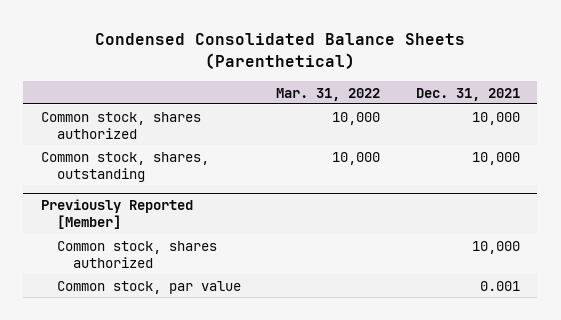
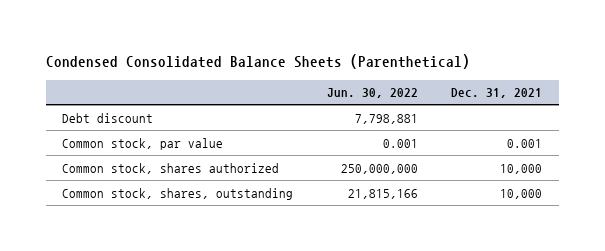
[276,87,381,101] Mar. 31, 2022 -> none
none -> [326,88,418,99] Jun. 30, 2022
none -> [62,112,154,123] Debt discount
none -> [62,137,224,150] Common stock, par value
[41,199,194,230] Previously Reported [Member] -> none
[56,240,217,268] Common stock, shares authorized -> none
[56,280,241,294] Common stock, par value -> none

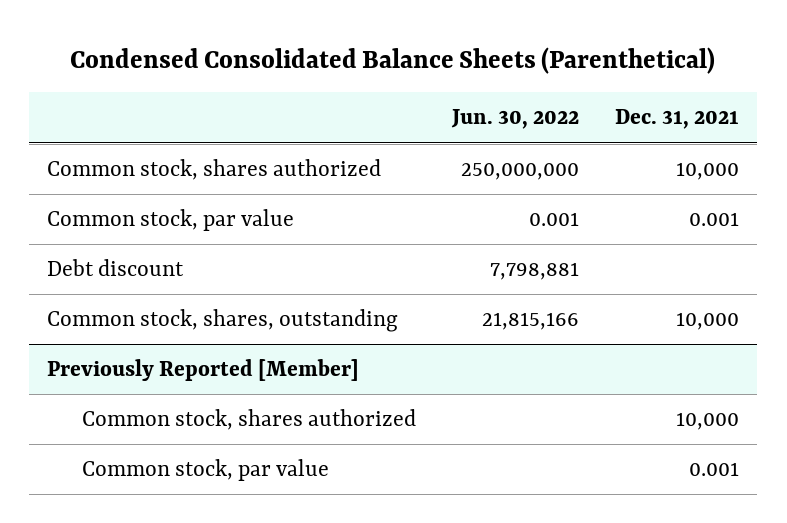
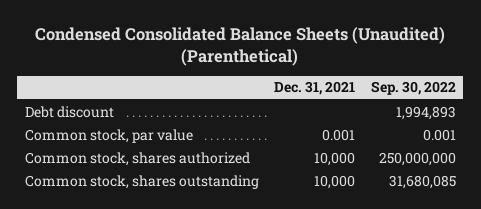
[70,46,716,74] Condensed Consolidated Balance Sheets (Parenthetical) -> [35,26,446,66] Condensed Consolidated Balance Sheets (Unaudited) (Parenthetical)
[451,109,580,130] Jun. 30, 2022 -> none
none -> [370,81,456,96] Sep. 30, 2022
[47,209,295,232] Common stock, par value -> none
[47,309,399,333] Common stock, shares, outstanding -> none
[47,359,360,382] Previously Reported [Member] -> none
[82,409,417,431] Common stock, shares authorized -> none
[47,159,382,181] Common stock, shares authorized -> [25,151,251,166] Common stock, shares authorized
none -> [25,174,260,189] Common stock, shares outstanding

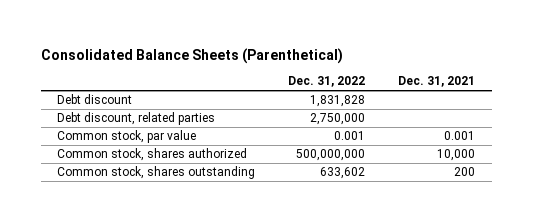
[35,26,446,66] Condensed Consolidated Balance Sheets (Unaudited) (Parenthetical) -> [40,47,343,64] Consolidated Balance Sheets (Parenthetical)
[370,81,456,96] Sep. 30, 2022 -> none
none -> [288,76,366,88] Dec. 31, 2022
none -> [57,112,216,126] Debt discount, related parties
[314,174,356,189] 10,000 -> [454,167,476,177] 200

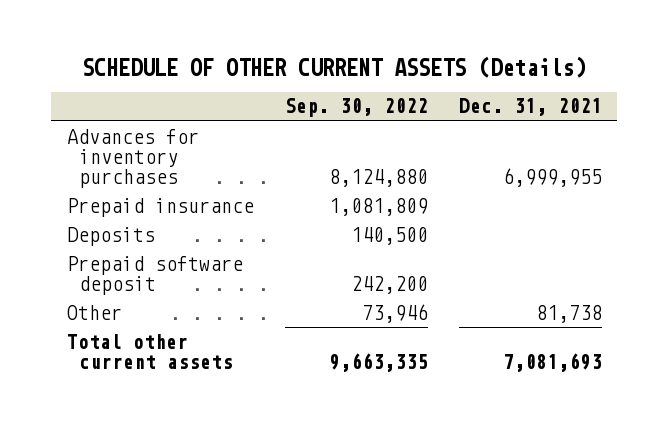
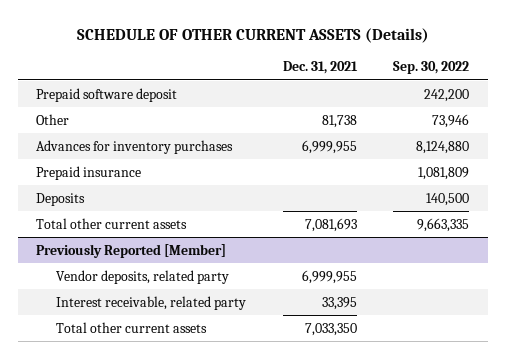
[66,255,243,295] Prepaid software deposit -> [36,87,178,102] Prepaid software deposit
[66,304,122,320] Other -> [36,113,70,125] Other
none -> [36,243,227,258] Previously Reported [Member]
none -> [55,269,229,284] Vendor deposits, related party
none -> [55,295,246,310] Interest receivable, related party
none -> [55,321,207,333] Total other current assets

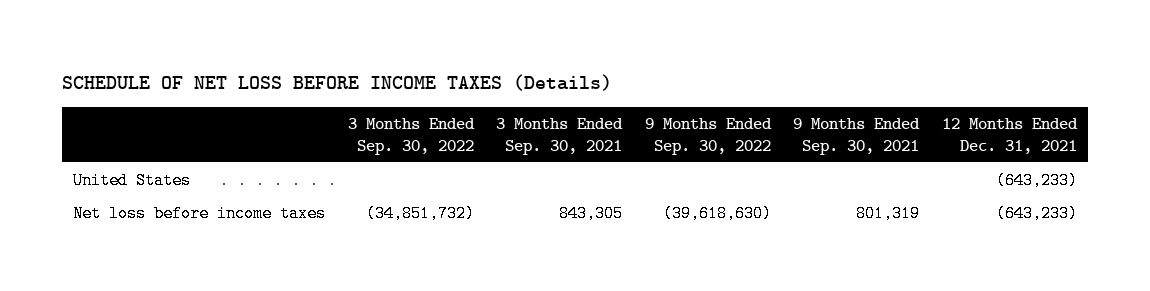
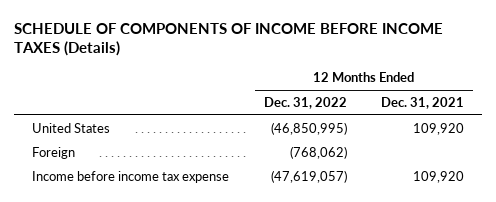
[61,74,612,92] SCHEDULE OF NET LOSS BEFORE INCOME TAXES (Details) -> [14,22,444,57] SCHEDULE OF COMPONENTS OF INCOME BEFORE INCOME TAXES (Details)
[347,118,475,155] 3 Months Ended Sep. 30, 2022 -> none
[496,118,624,155] 3 Months Ended Sep. 30, 2021 -> none
[644,118,772,155] 9 Months Ended Sep. 30, 2022 -> none
[793,118,921,155] 9 Months Ended Sep. 30, 2021 -> none
none -> [263,96,347,109] Dec. 31, 2022
[996,171,1079,189] (643,233) -> [413,122,465,135] 109,920
none -> [31,146,75,159] Foreign
[72,204,326,222] Net loss before income taxes -> [31,170,229,183] Income before income tax expense
[996,204,1079,222] (643,233) -> [413,170,465,183] 109,920

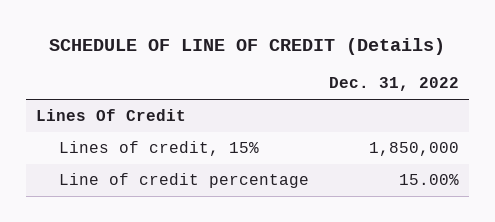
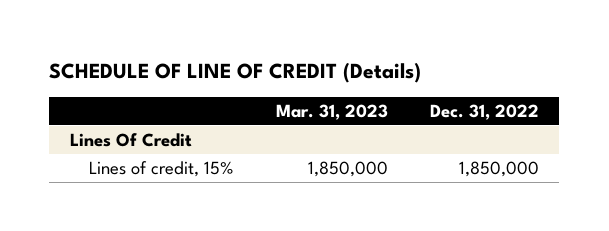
none -> [276,104,389,121] Mar. 31, 2023
[59,173,310,189] Line of credit percentage -> none

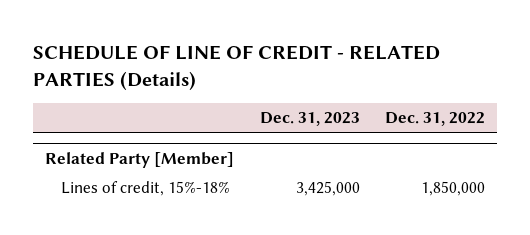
[49,62,422,84] SCHEDULE OF LINE OF CREDIT (Details) -> [32,45,440,92] SCHEDULE OF LINE OF CREDIT - RELATED PARTIES (Details)
[276,104,389,121] Mar. 31, 2023 -> none
none -> [259,112,360,127] Dec. 31, 2023
[70,133,193,148] Lines Of Credit -> none
none -> [45,151,235,168] Related Party [Member]
[89,161,235,178] Lines of credit, 15% -> [60,181,230,197] Lines of credit, 15%-18%

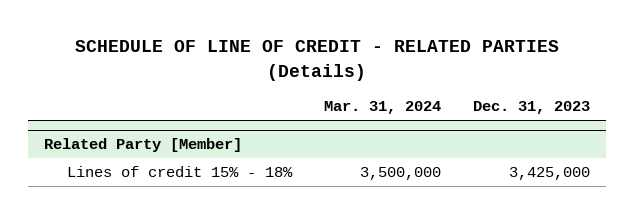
[384,112,485,127] Dec. 31, 2022 -> none
none -> [323,101,441,115] Mar. 31, 2024
[60,181,230,197] Lines of credit, 15%-18% -> [66,166,293,178] Lines of credit 15% - 18%

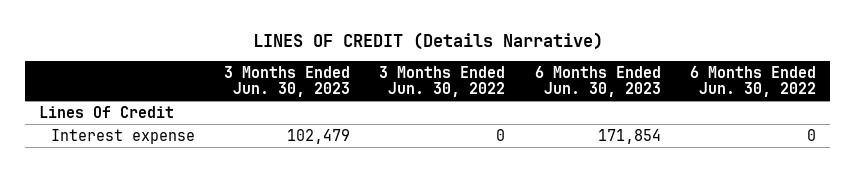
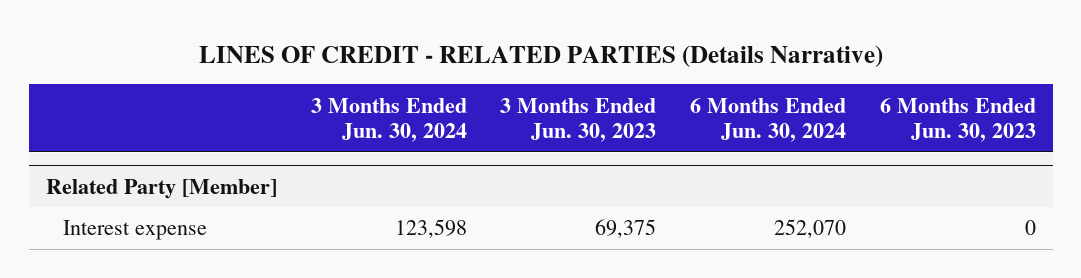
[252,31,603,50] LINES OF CREDIT (Details Narrative) -> [198,44,883,68] LINES OF CREDIT - RELATED PARTIES (Details Narrative)
[379,65,506,98] 3 Months Ended Jun. 30, 2022 -> none
[689,65,816,98] 6 Months Ended Jun. 30, 2022 -> none
none -> [310,97,467,142] 3 Months Ended Jun. 30, 2024
none -> [689,97,846,142] 6 Months Ended Jun. 30, 2024
[39,105,175,118] Lines Of Credit -> none
none -> [45,178,277,199] Related Party [Member]
[287,128,351,144] 102,479 -> [595,219,657,239] 69,375
[597,128,661,144] 171,854 -> [1024,220,1036,236] 0

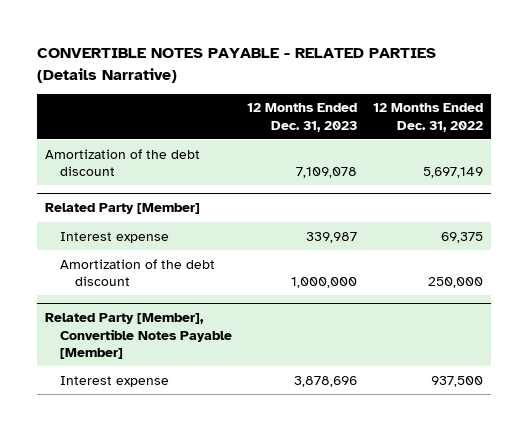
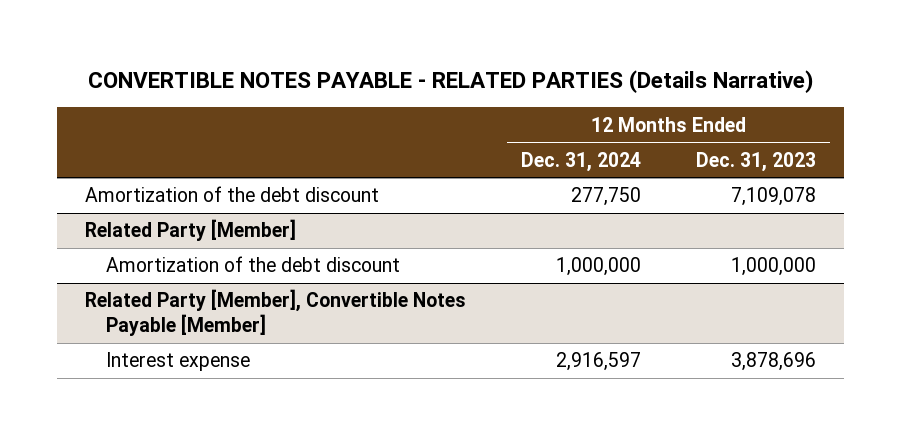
[372,103,483,132] 12 Months Ended Dec. 31, 2022 -> none
none -> [521,151,642,172] Dec. 31, 2024
[59,231,169,243] Interest expense -> none

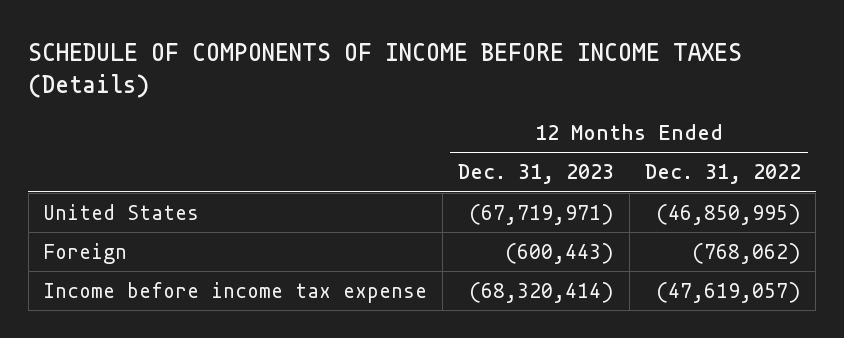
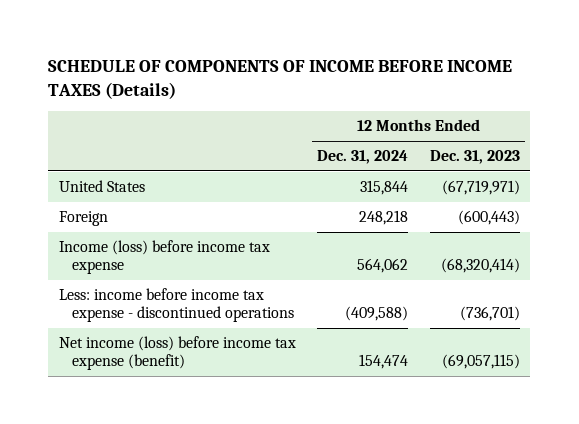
[644,164,801,185] Dec. 31, 2022 -> none
none -> [317,150,409,165] Dec. 31, 2024
none -> [58,240,270,275] Income (loss) before income tax expense
none -> [58,288,295,323] Less: income before income tax expense - discontinued operations
[43,281,428,303] Income before income tax expense -> [58,336,296,371] Net income (loss) before income tax expense (benefit)
[469,281,615,303] (68,320,414) -> [441,354,520,370] (69,057,115)

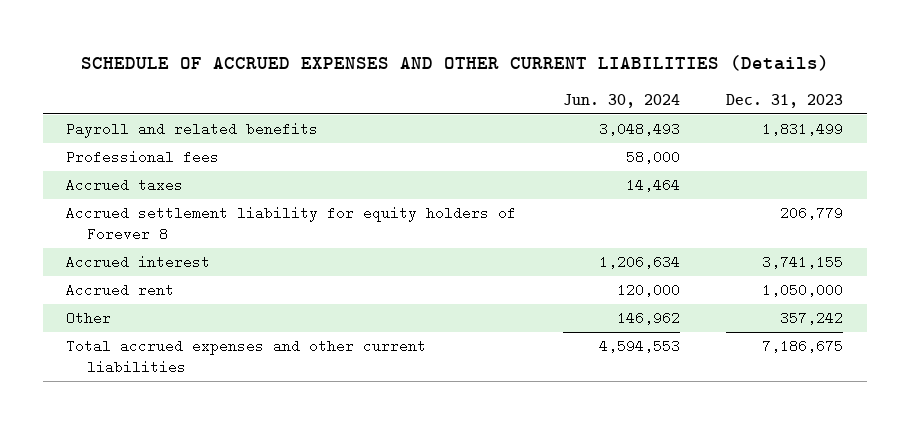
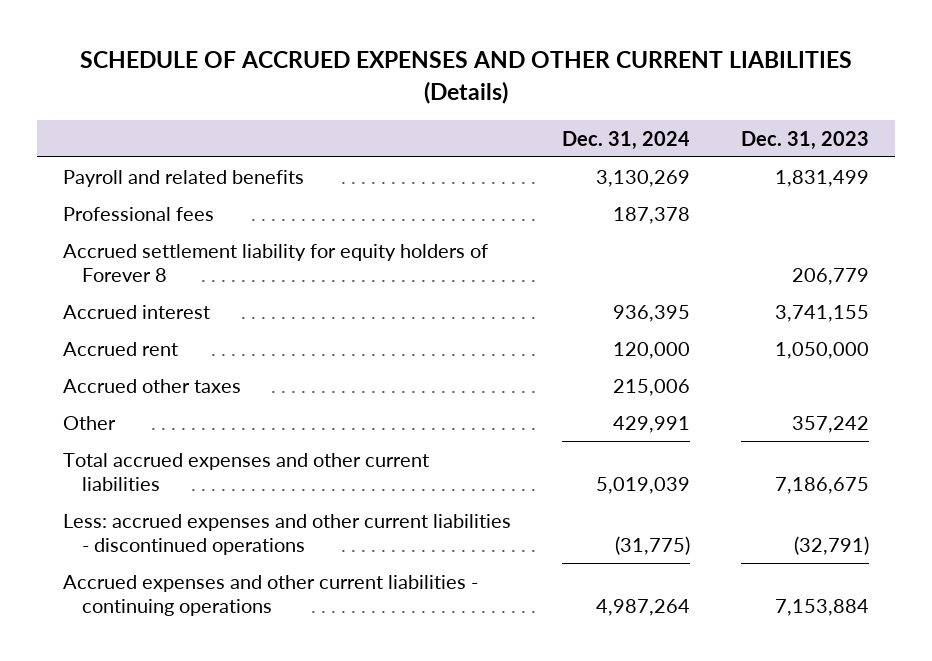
[562,93,680,108] Jun. 30, 2024 -> none
none -> [561,130,690,150] Dec. 31, 2024
[65,178,183,193] Accrued taxes -> none
none -> [62,378,241,393] Accrued other taxes
none -> [62,513,511,555] Less: accrued expenses and other current liabilities - discontinued operations
none -> [62,574,478,616] Accrued expenses and other current liabilities - continuing operations

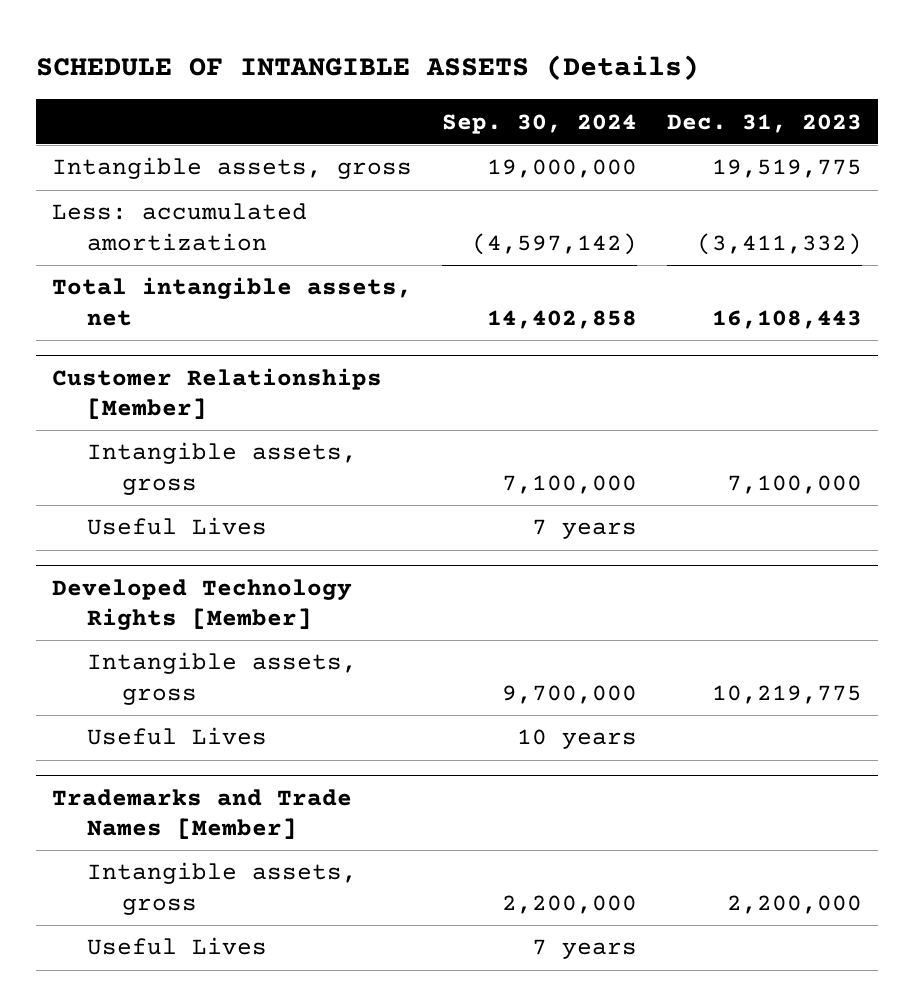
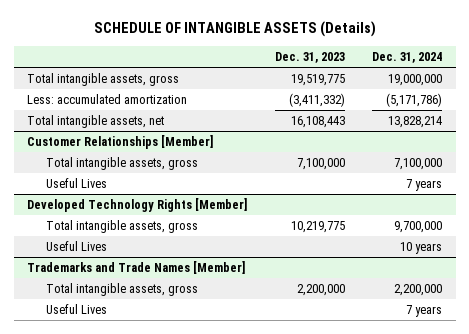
[441,113,637,134] Sep. 30, 2024 -> none
none -> [372,52,443,64] Dec. 31, 2024
[51,157,412,180] Intangible assets, gross -> [27,73,180,87] Total intangible assets, gross
[86,442,357,495] Intangible assets, gross -> [46,157,199,171] Total intangible assets, gross
[86,652,357,705] Intangible assets, gross -> [46,220,199,234] Total intangible assets, gross
[86,862,357,915] Intangible assets, gross -> [46,283,199,297] Total intangible assets, gross

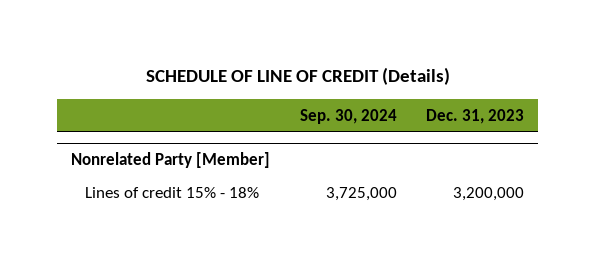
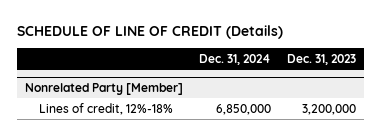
[299,108,397,124] Sep. 30, 2024 -> none
none -> [199,53,272,65] Dec. 31, 2024
[84,186,259,198] Lines of credit 15% - 18% -> [39,102,174,115] Lines of credit, 12%-18%

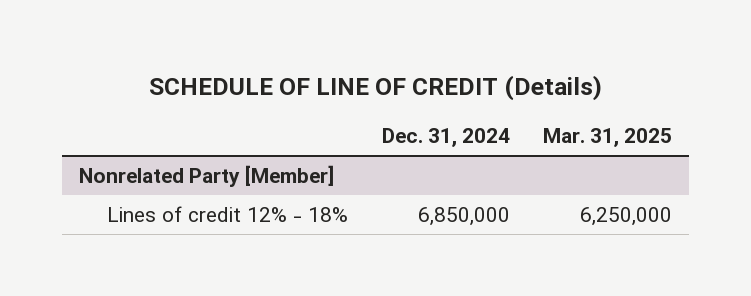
[287,53,357,65] Dec. 31, 2023 -> none
none -> [543,127,673,147] Mar. 31, 2025
[39,102,174,115] Lines of credit, 12%-18% -> [107,206,349,223] Lines of credit 12% - 18%

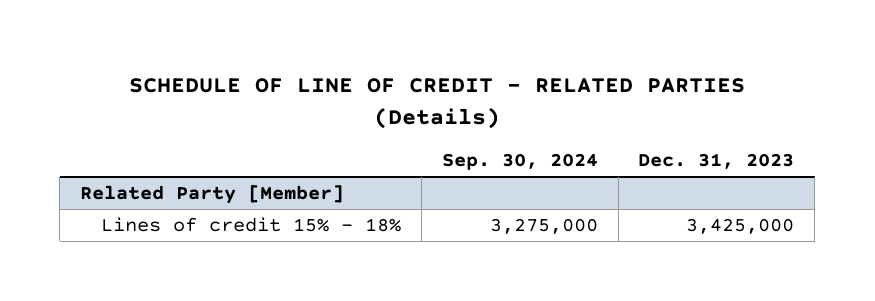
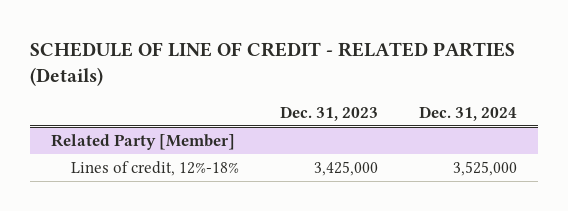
[441,153,598,171] Sep. 30, 2024 -> none
none -> [419,106,518,122] Dec. 31, 2024
[101,216,402,232] Lines of credit 15% - 18% -> [71,160,240,176] Lines of credit, 12%-18%

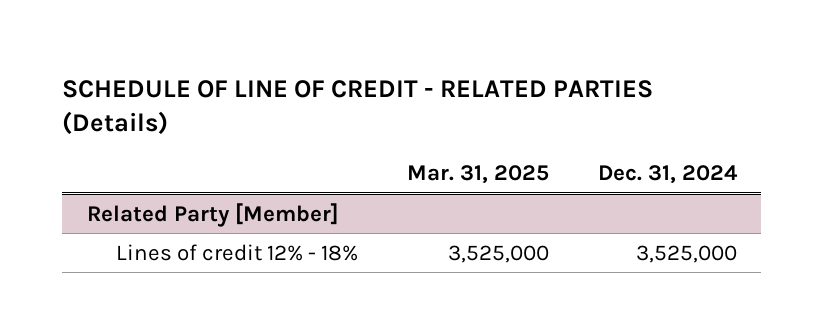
[280,106,379,122] Dec. 31, 2023 -> none
none -> [407,165,550,185] Mar. 31, 2025
[71,160,240,176] Lines of credit, 12%-18% -> [116,243,359,261] Lines of credit 12% - 18%

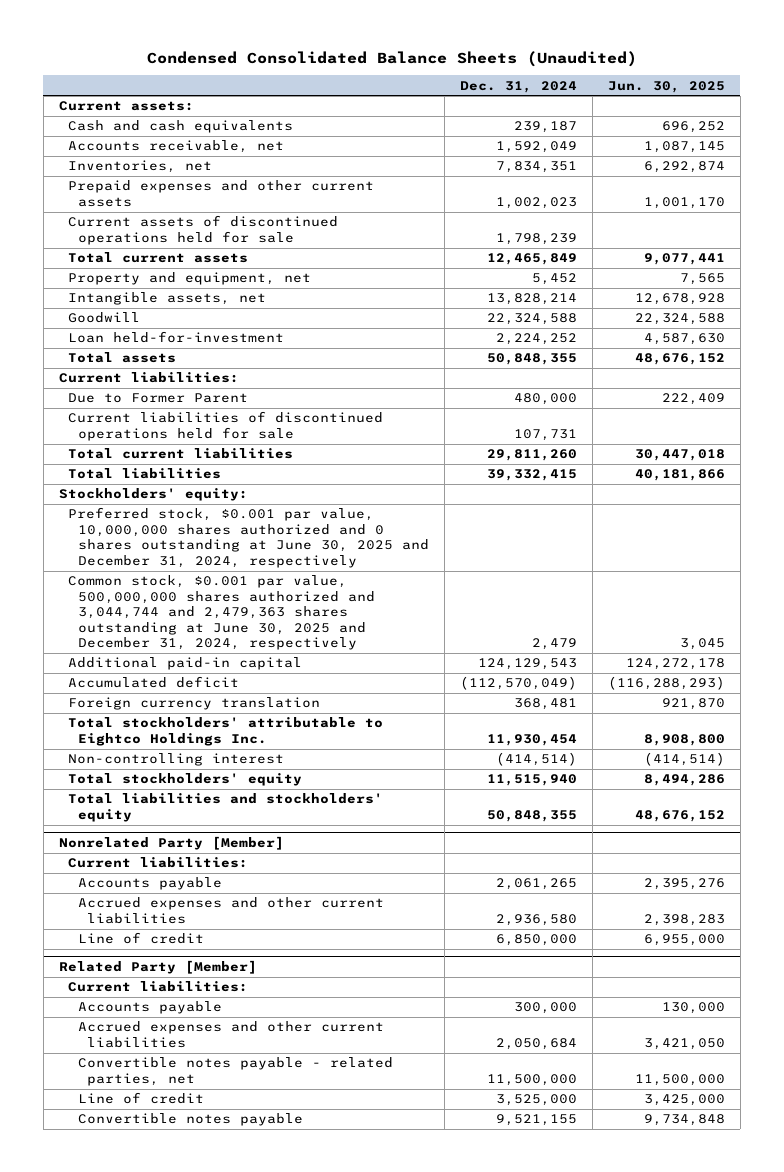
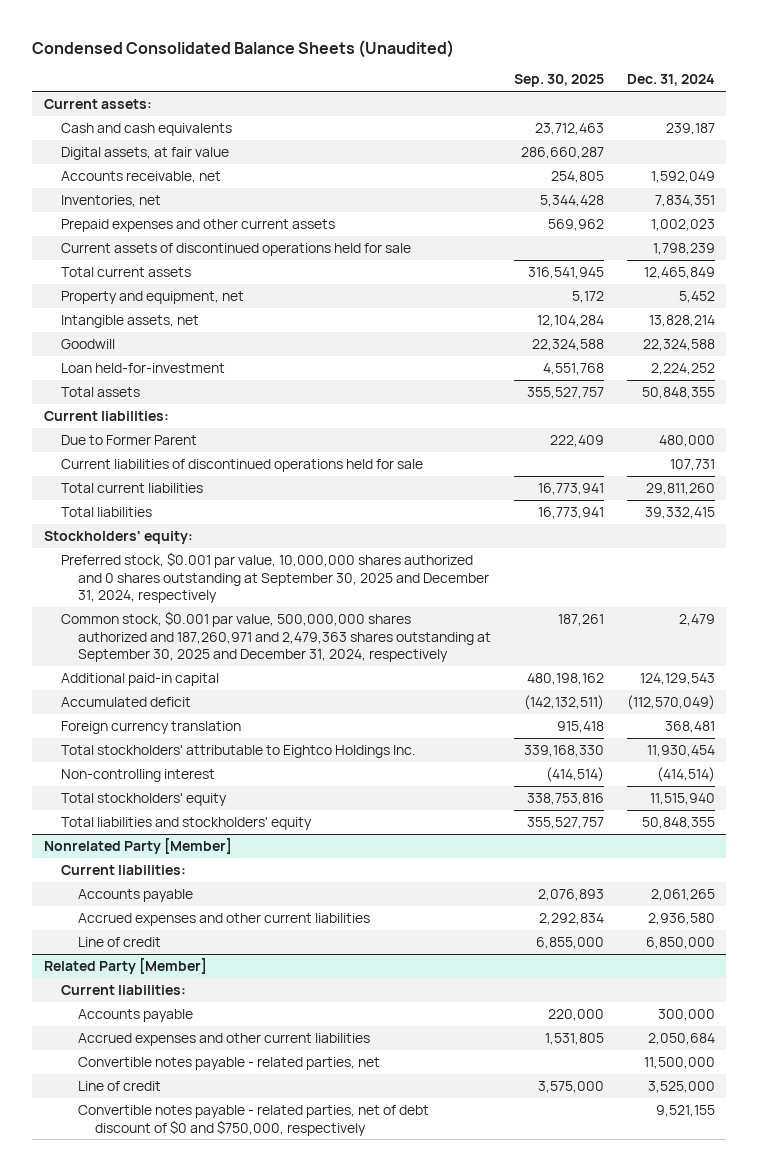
[607,80,725,93] Jun. 30, 2025 -> none
none -> [514,74,605,88] Sep. 30, 2025
none -> [60,146,229,160] Digital assets, at fair value
[68,507,429,568] Preferred stock, $0.001 par value, 10,000,000 shares authorized and 0 shares outstanding at June 30, 2025 and December 31, 2024, respectively -> [60,551,490,604] Preferred stock, $0.001 par value, 10,000,000 shares authorized and 0 shares outstanding at September 30, 2025 and December 31, 2024, respectively
[68,575,375,651] Common stock, $0.001 par value, 500,000,000 shares authorized and 3,044,744 and 2,479,363 shares outstanding at June 30, 2025 and December 31, 2024, respectively -> [60,610,492,663] Common stock, $0.001 par value, 500,000,000 shares authorized and 187,260,971 and 2,479,363 shares outstanding at September 30, 2025 and December 31, 2024, respectively
[77,1113,303,1127] Convertible notes payable -> [78,1104,430,1136] Convertible notes payable - related parties, net of debt discount of $0 and $750,000, respectively

